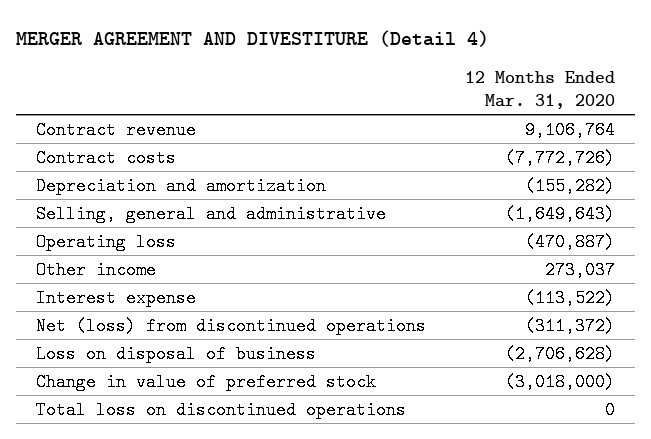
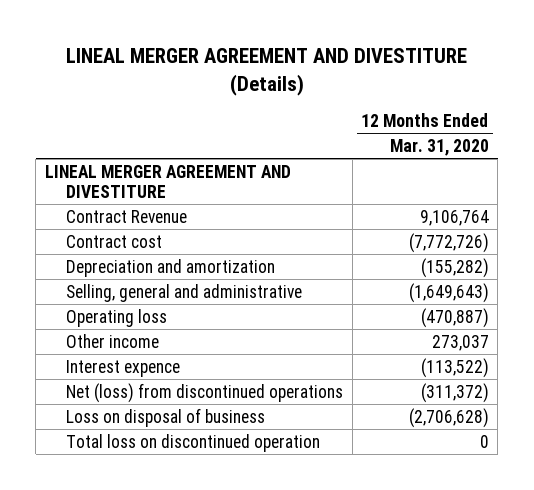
[16,29,490,47] MERGER AGREEMENT AND DIVESTITURE (Detail 4) -> [65,48,467,96] LINEAL MERGER AGREEMENT AND DIVESTITURE (Details)
none -> [44,164,291,199] LINEAL MERGER AGREEMENT AND DIVESTITURE
[35,120,196,139] Contract revenue -> [66,209,188,223] Contract Revenue
[35,148,176,167] Contract costs -> [66,234,163,248] Contract cost
[35,288,196,307] Interest expense -> [66,359,181,377] Interest expence
[35,372,376,391] Change in value of preferred stock -> none
[35,400,406,419] Total loss on discontinued operations -> [66,433,321,452] Total loss on discontinued operation

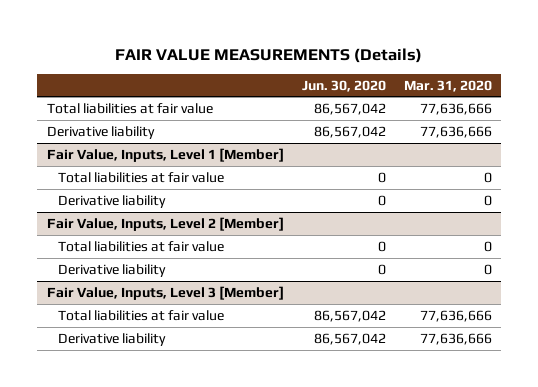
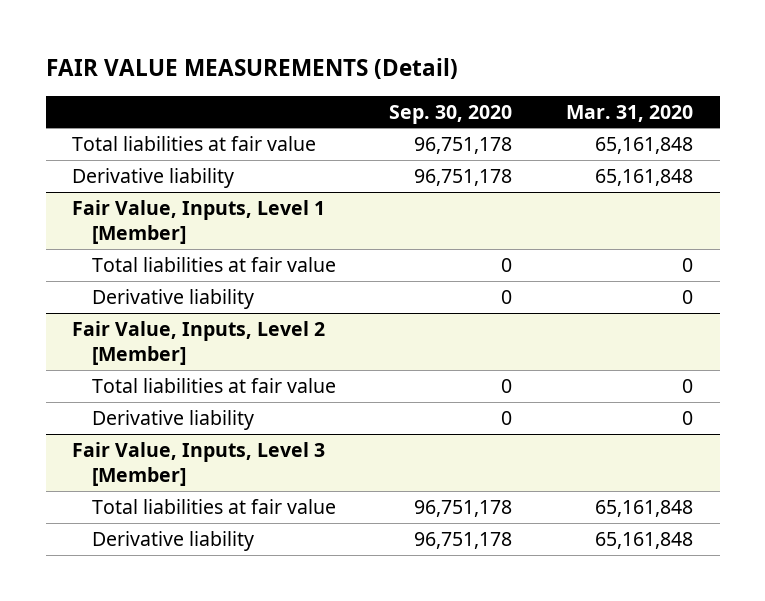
[115,47,423,63] FAIR VALUE MEASUREMENTS (Details) -> [45,58,458,80] FAIR VALUE MEASUREMENTS (Detail)
[301,79,386,92] Jun. 30, 2020 -> none
none -> [389,104,513,124] Sep. 30, 2020
[419,102,492,115] 77,636,666 -> [594,136,693,154] 65,161,848
[419,125,492,138] 77,636,666 -> [594,168,693,186] 65,161,848
[419,309,492,322] 77,636,666 -> [594,499,693,517] 65,161,848
[419,332,492,345] 77,636,666 -> [594,531,693,549] 65,161,848

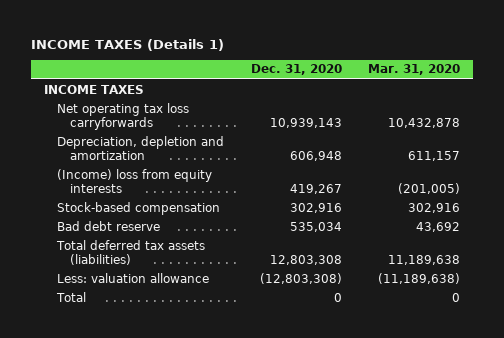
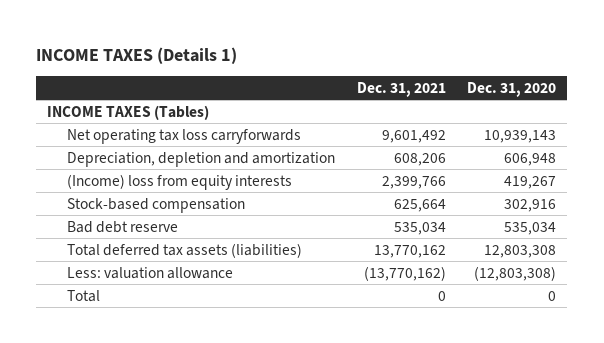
[368,64,461,76] Mar. 31, 2020 -> none
none -> [356,82,446,98] Dec. 31, 2021
[44,84,145,94] INCOME TAXES -> [47,104,210,120] INCOME TAXES (Tables)

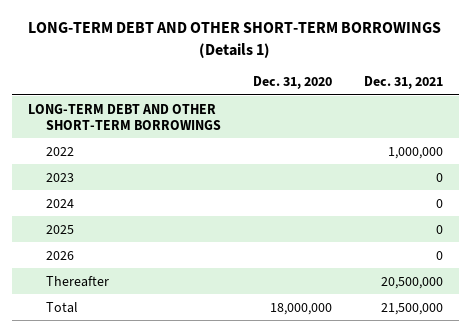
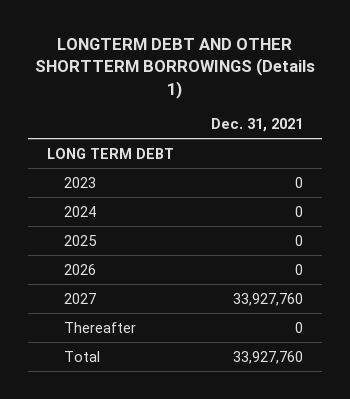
[28,22,442,58] LONG-TERM DEBT AND OTHER SHORT-TERM BORROWINGS (Details 1) -> [34,38,315,99] LONGTERM DEBT AND OTHER SHORTTERM BORROWINGS (Details 1)
[252,76,332,90] Dec. 31, 2020 -> none
[46,146,75,156] 2022 -> none
[27,103,222,130] LONG-TERM DEBT AND OTHER SHORT-TERM BORROWINGS -> [46,147,174,159] LONG TERM DEBT
none -> [63,292,96,304] 2027
[380,276,443,289] 20,500,000 -> [294,321,303,333] 0
[380,302,443,315] 21,500,000 -> [232,350,303,364] 33,927,760

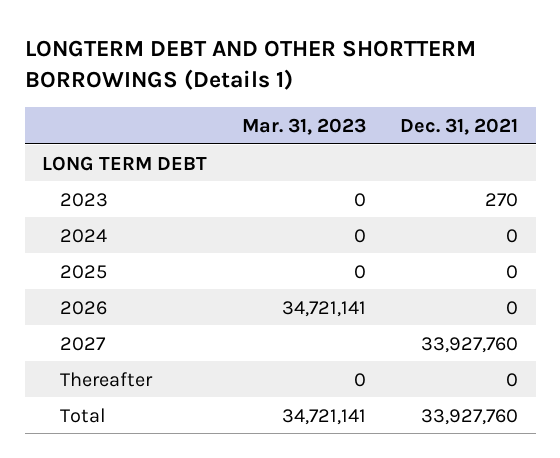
none -> [241,117,366,135] Mar. 31, 2023
[294,176,303,188] 0 -> [485,192,519,207] 270

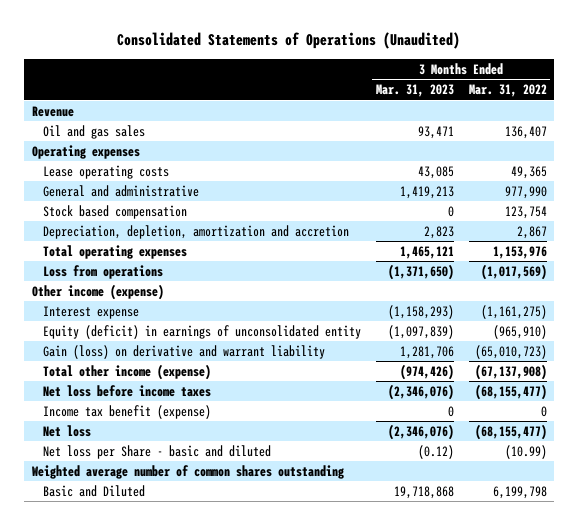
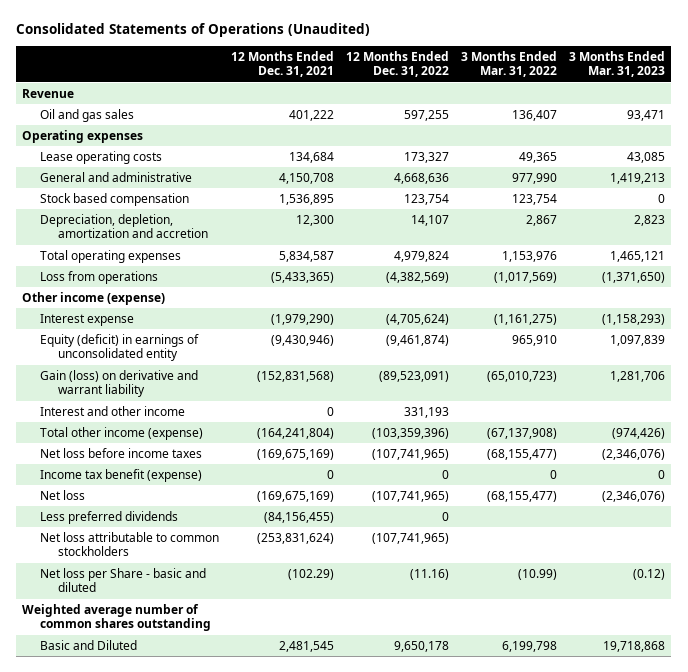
none -> [231,51,335,78] 12 Months Ended Dec. 31, 2021
none -> [346,51,450,78] 12 Months Ended Dec. 31, 2022
[387,324,454,339] (1,097,839) -> [610,334,666,346] 1,097,839
[492,324,547,339] (965,910) -> [512,334,558,346] 965,910
none -> [39,405,185,416] Interest and other income
none -> [39,510,178,524] Less preferred dividends
none -> [39,531,219,557] Net loss attributable to common stockholders

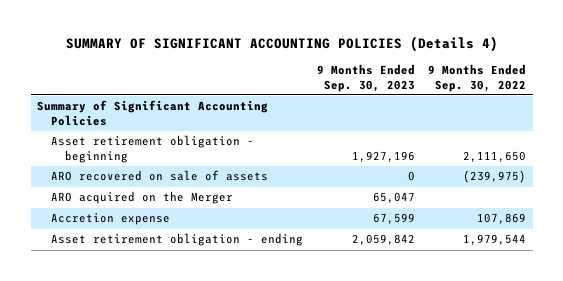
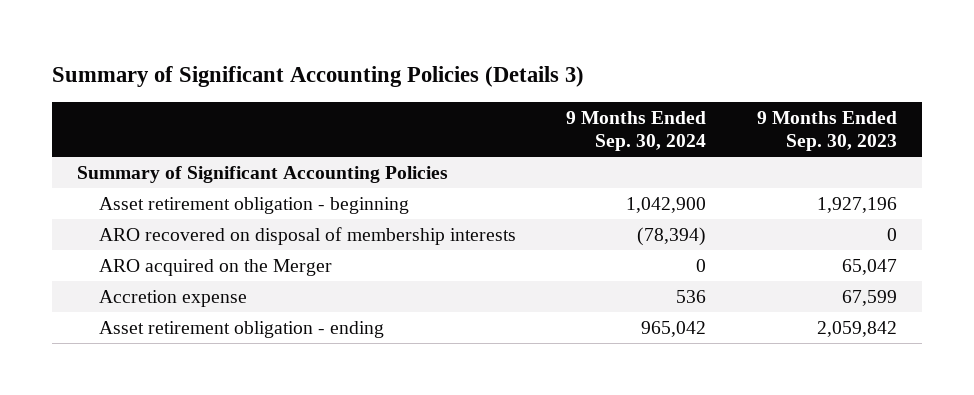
[65,36,498,53] SUMMARY OF SIGNIFICANT ACCOUNTING POLICIES (Details 4) -> [52,66,585,88] Summary of Significant Accounting Policies (Details 3)
[427,64,526,92] 9 Months Ended Sep. 30, 2022 -> none
none -> [566,110,707,152] 9 Months Ended Sep. 30, 2024
[51,170,269,182] ARO recovered on sale of assets -> [99,226,517,245] ARO recovered on disposal of membership interests

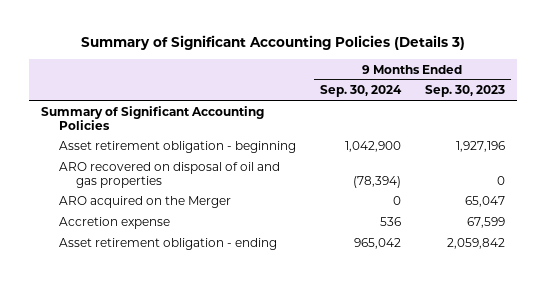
[99,226,517,245] ARO recovered on disposal of membership interests -> [58,162,280,189] ARO recovered on disposal of oil and gas properties

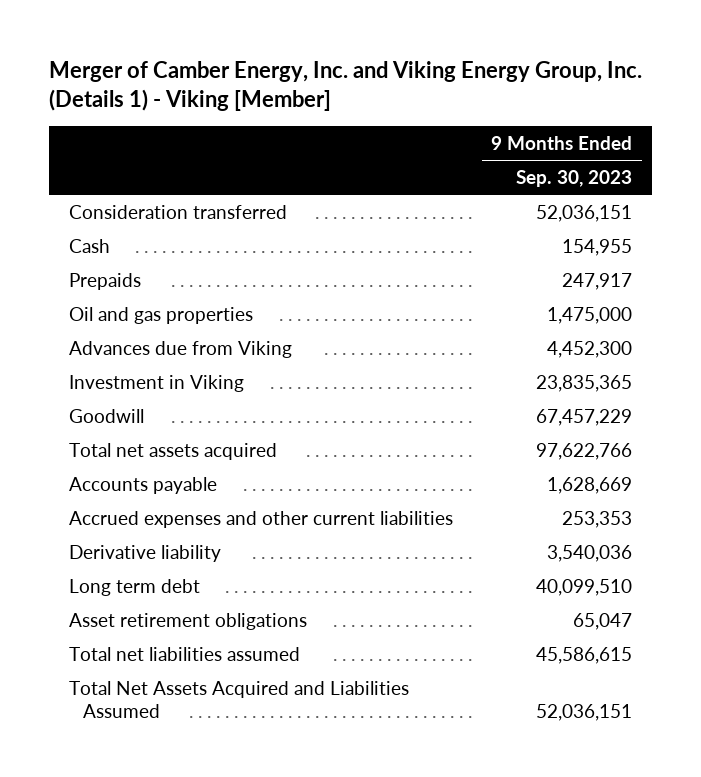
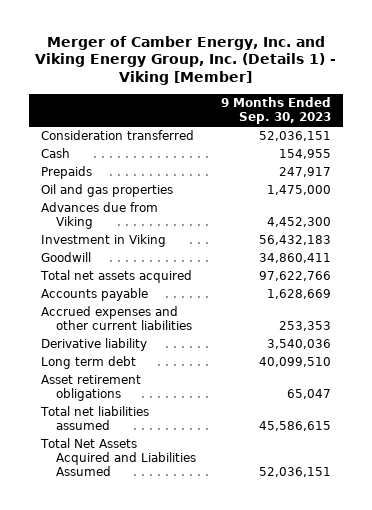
[536,374,633,392] 23,835,365 -> [258,235,331,246] 56,432,183
[536,408,633,426] 67,457,229 -> [258,253,331,264] 34,860,411

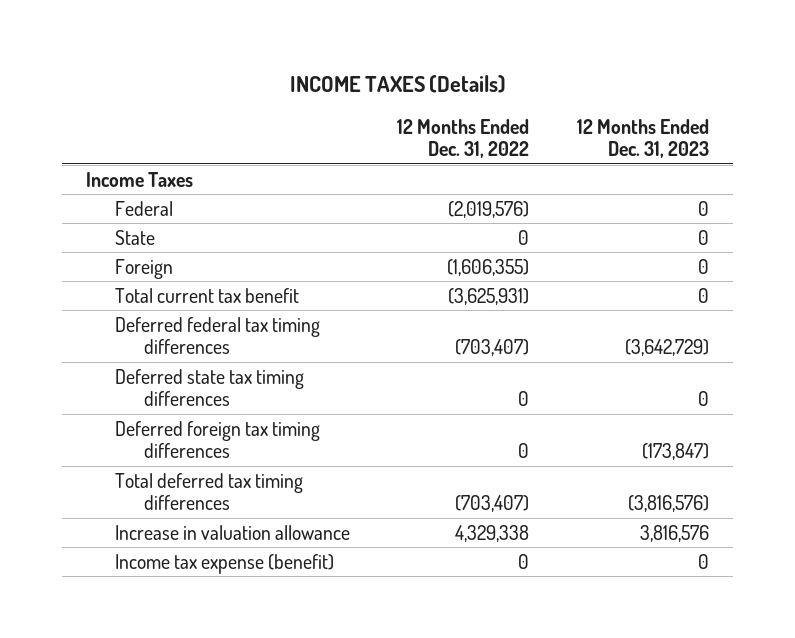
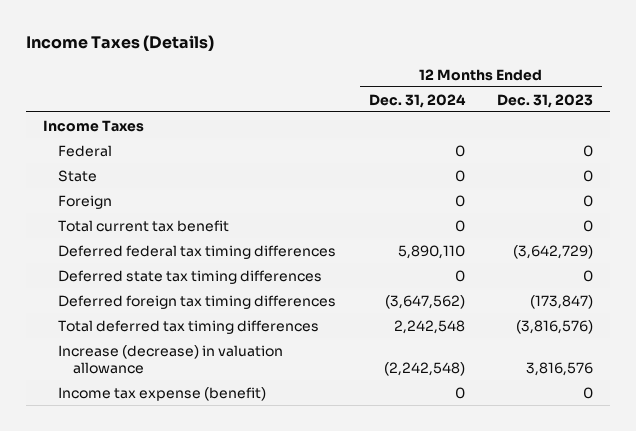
[289,75,506,94] INCOME TAXES (Details) -> [26,34,215,51] Income Taxes (Details)
[397,118,530,158] 12 Months Ended Dec. 31, 2022 -> none
none -> [368,93,466,108] Dec. 31, 2024
[114,524,350,540] Increase in valuation allowance -> [57,344,283,374] Increase (decrease) in valuation allowance

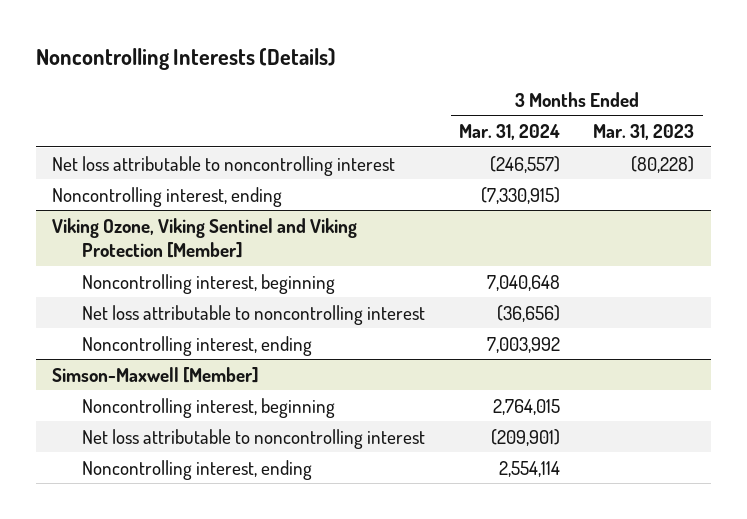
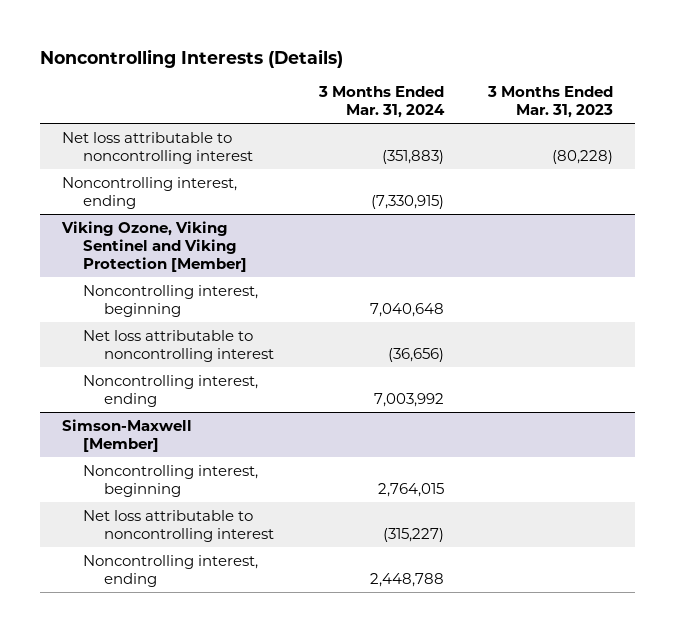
[489,155,560,173] (246,557) -> [381,149,444,164] (351,883)
[490,428,560,446] (209,901) -> [382,527,444,542] (315,227)
[498,460,560,477] 2,554,114 -> [369,572,444,587] 2,448,788

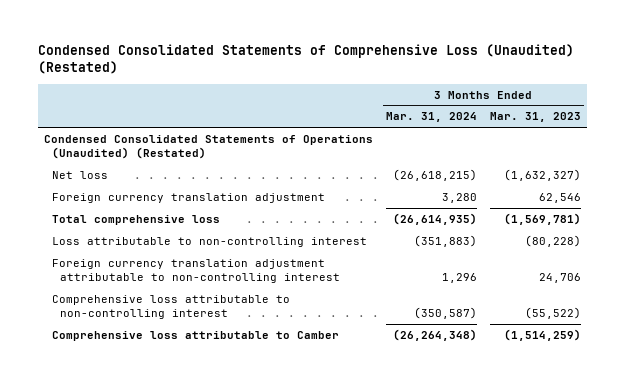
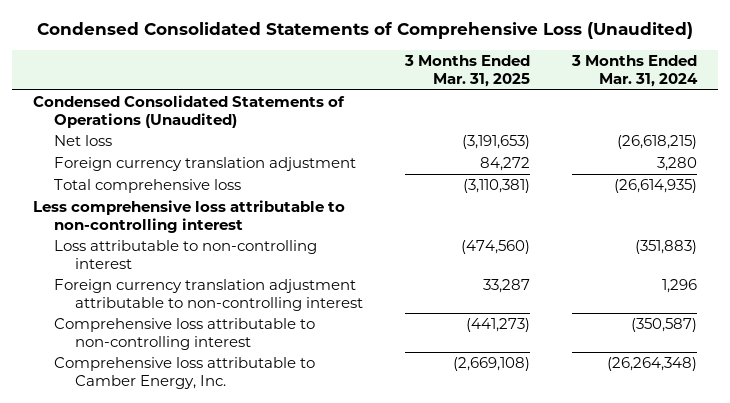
[37,44,574,75] Condensed Consolidated Statements of Comprehensive Loss (Unaudited) (Restated) -> [37,22,694,40] Condensed Consolidated Statements of Comprehensive Loss (Unaudited)
[489,112,581,123] Mar. 31, 2023 -> none
none -> [404,55,531,87] 3 Months Ended Mar. 31, 2025
[44,134,374,160] Condensed Consolidated Statements of Operations (Unaudited) (Restated) -> [33,95,346,128] Condensed Consolidated Statements of Operations (Unaudited)
none -> [33,200,346,233] Less comprehensive loss attributable to non-controlling interest
[52,330,340,341] Comprehensive loss attributable to Camber -> [54,357,316,389] Comprehensive loss attributable to Camber Energy, Inc.

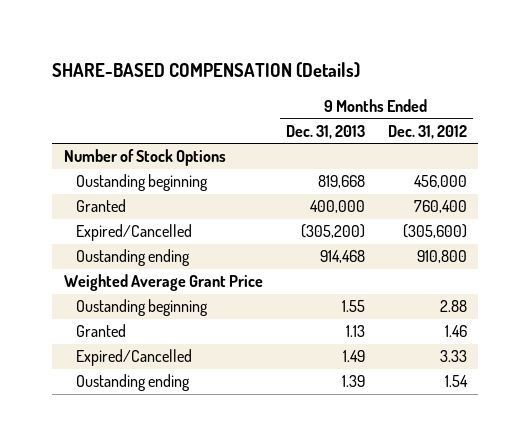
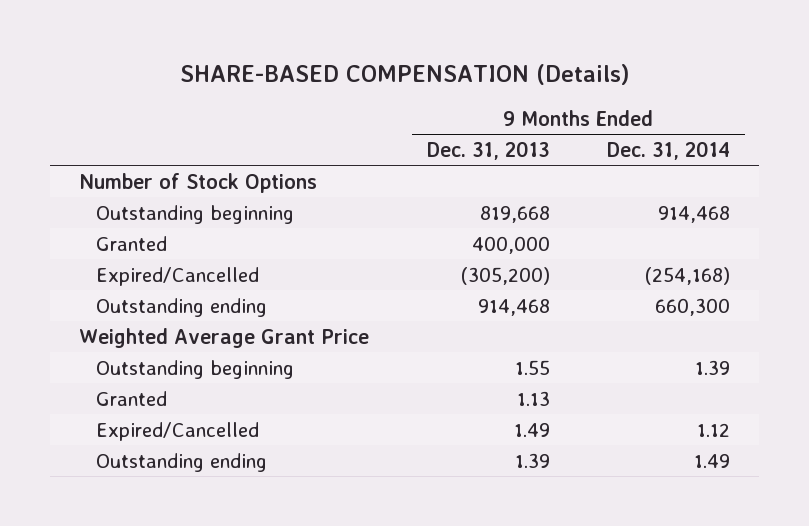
[387,124,467,139] Dec. 31, 2012 -> none
none -> [607,140,731,160] Dec. 31, 2014
[76,174,209,192] Oustanding beginning -> [96,204,295,224] Outstanding beginning
[76,249,191,267] Oustanding ending -> [96,297,268,317] Outstanding ending
[76,299,209,317] Oustanding beginning -> [96,359,295,379] Outstanding beginning
[76,374,191,392] Oustanding ending -> [96,452,268,472] Outstanding ending

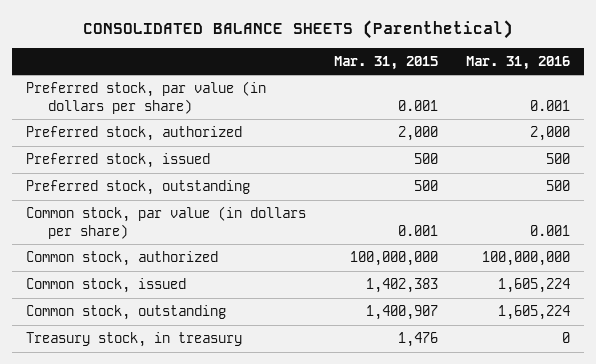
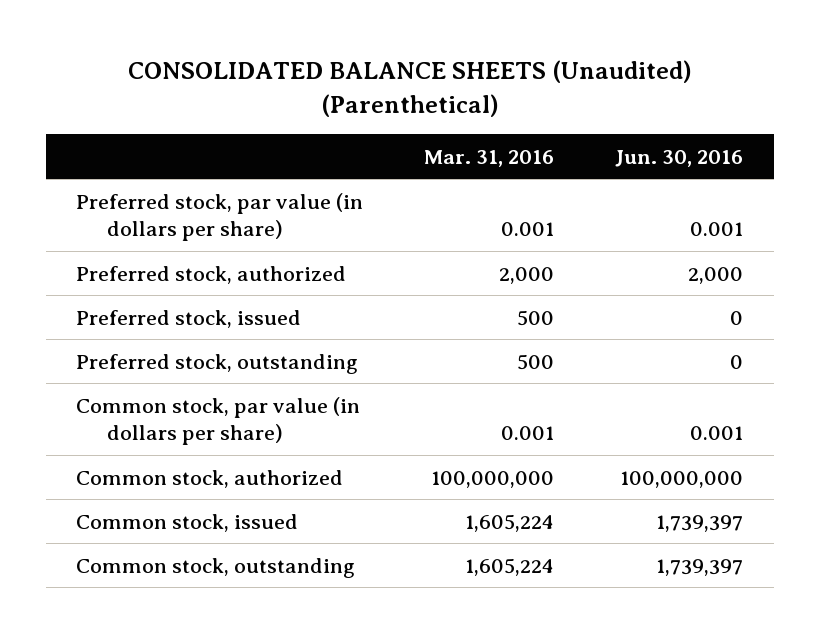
[82,19,513,39] CONSOLIDATED BALANCE SHEETS (Parenthetical) -> [127,60,692,117] CONSOLIDATED BALANCE SHEETS (Unaudited) (Parenthetical)
[333,55,438,70] Mar. 31, 2015 -> none
none -> [615,149,744,167] Jun. 30, 2016
[26,332,243,348] Treasury stock, in treasury -> none

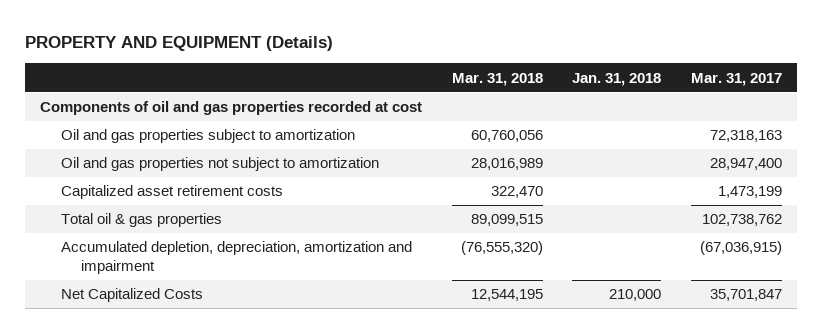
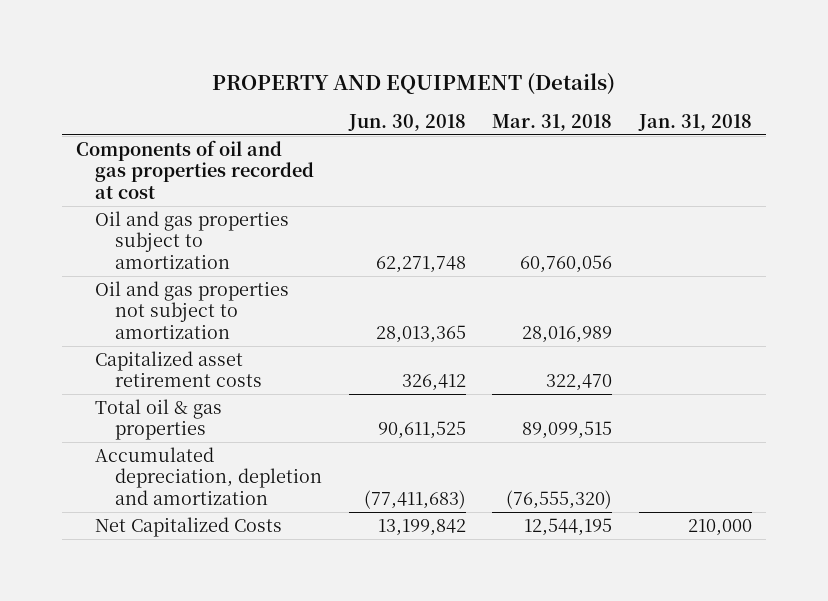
[691,72,783,86] Mar. 31, 2017 -> none
none -> [347,113,466,131] Jun. 30, 2018
[60,241,412,274] Accumulated depletion, depreciation, amortization and impairment -> [95,446,322,505] Accumulated depreciation, depletion and amortization

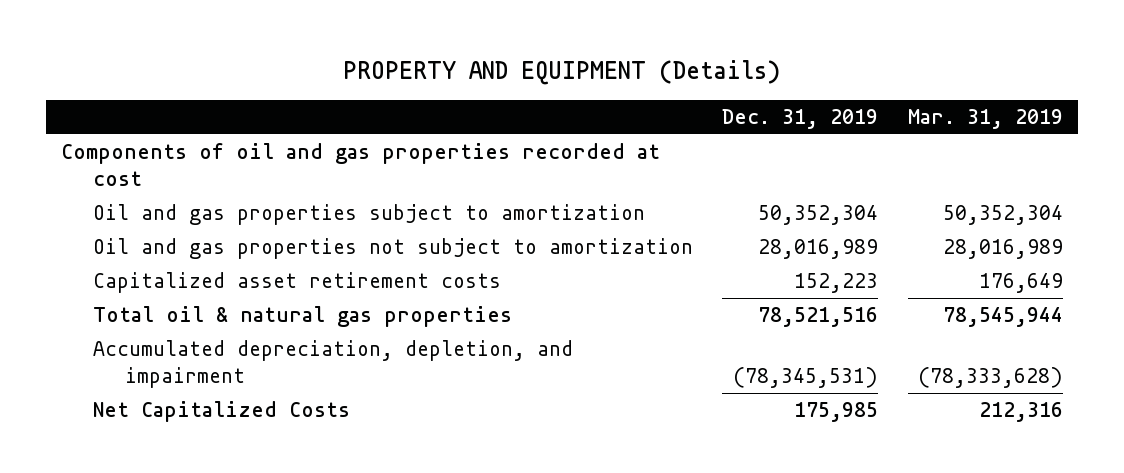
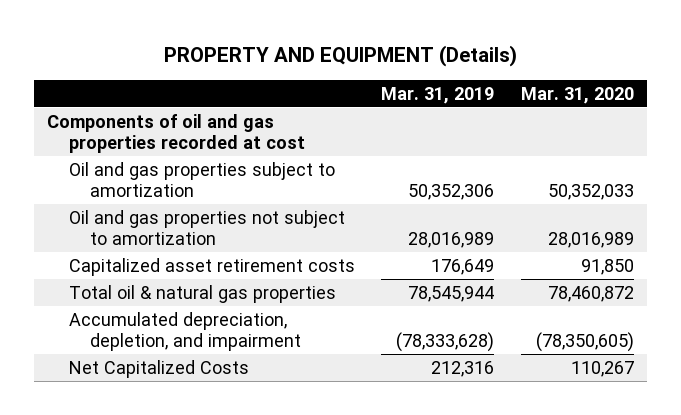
[722,108,879,129] Dec. 31, 2019 -> none
none -> [520,86,634,104] Mar. 31, 2020
[942,205,1063,226] 50,352,304 -> [408,184,495,201] 50,352,306

